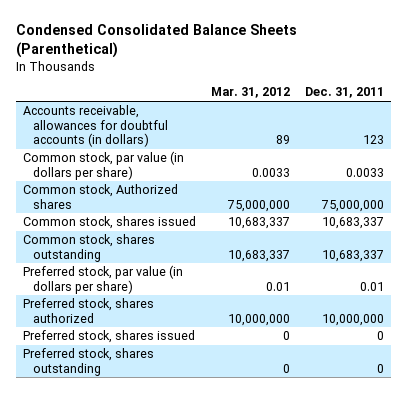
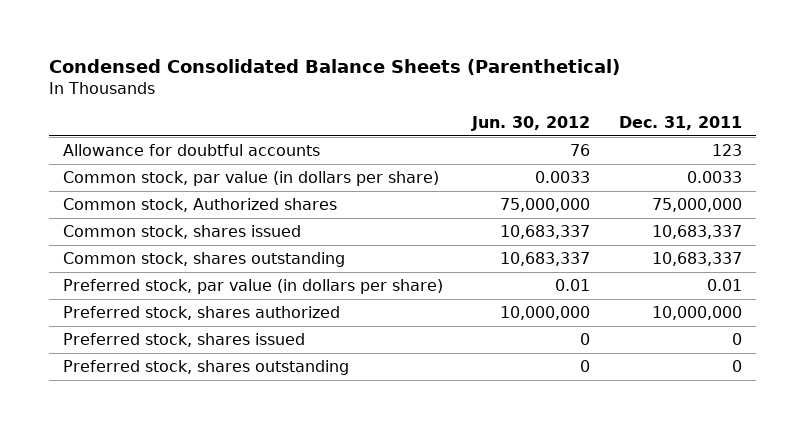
[211,87,291,99] Mar. 31, 2012 -> none
none -> [471,116,591,132] Jun. 30, 2012
[23,105,169,147] Accounts receivable, allowances for doubtful accounts (in dollars) -> [63,144,321,157] Allowance for doubtful accounts

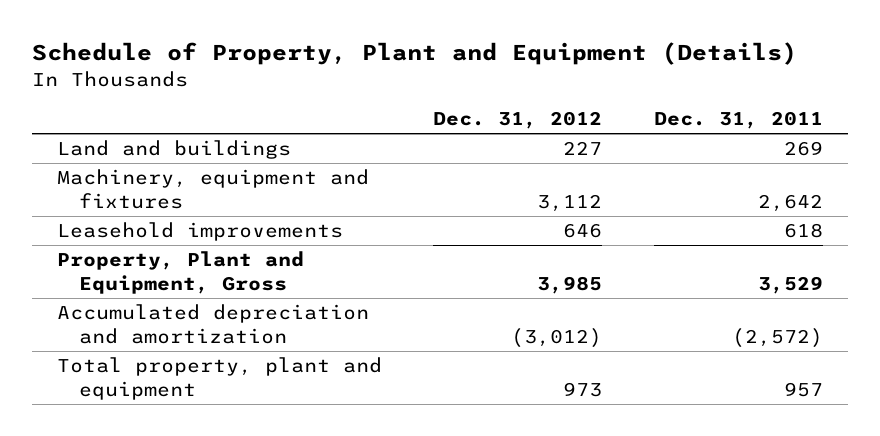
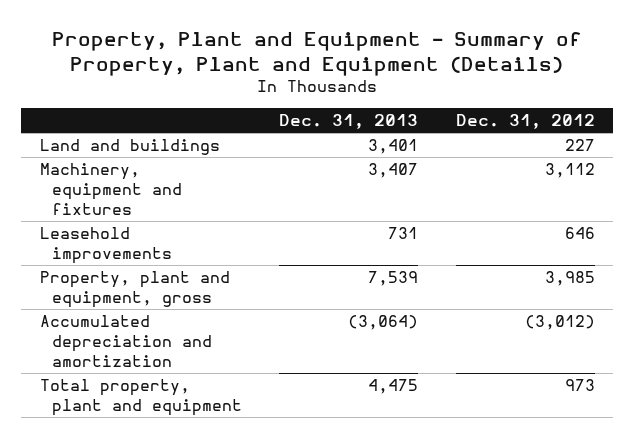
[31,42,797,66] Schedule of Property, Plant and Equipment (Details) -> [52,31,583,76] Property, Plant and Equipment - Summary of Property, Plant and Equipment (Details)
[653,111,823,130] Dec. 31, 2011 -> none
none -> [279,114,419,130] Dec. 31, 2013
[57,250,305,294] Property, Plant and Equipment, Gross -> [39,271,230,309] Property, plant and equipment, gross

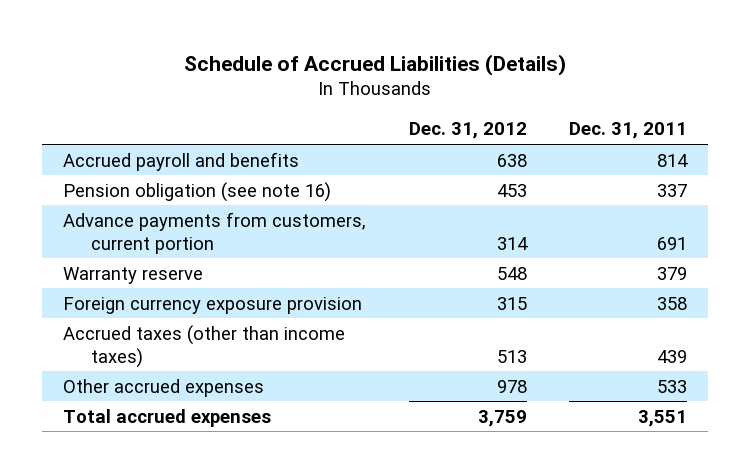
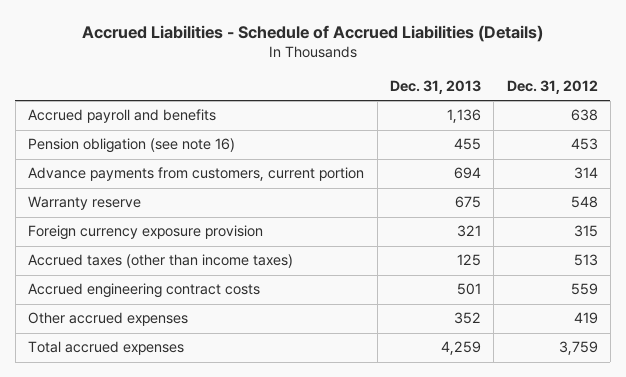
[184,53,567,76] Schedule of Accrued Liabilities (Details) -> [81,24,543,42] Accrued Liabilities - Schedule of Accrued Liabilities (Details)
[568,122,687,140] Dec. 31, 2011 -> none
none -> [389,79,481,94] Dec. 31, 2013
none -> [28,283,261,299] Accrued engineering contract costs
[496,379,527,393] 978 -> [573,312,598,325] 419

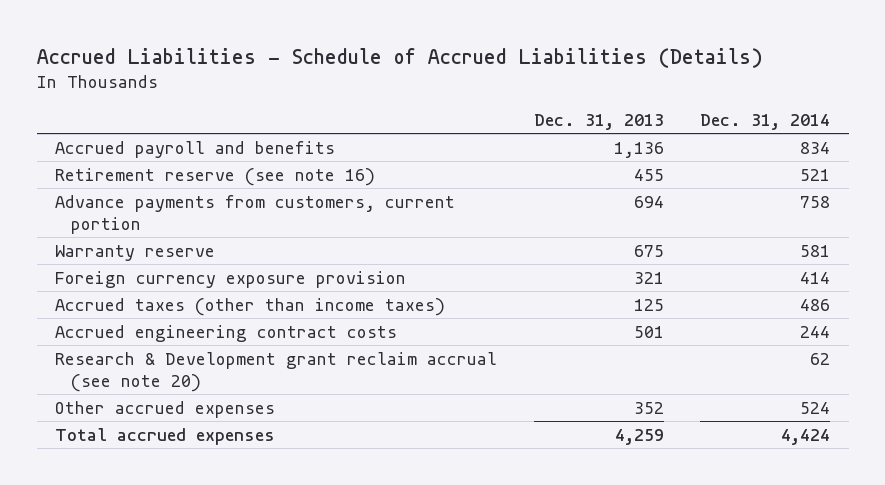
[506,79,598,94] Dec. 31, 2012 -> none
none -> [700,113,831,130] Dec. 31, 2014
[28,138,236,154] Pension obligation (see note 16) -> [54,167,375,186] Retirement reserve (see note 16)
none -> [54,351,497,392] Research & Development grant reclaim accrual (see note 20)

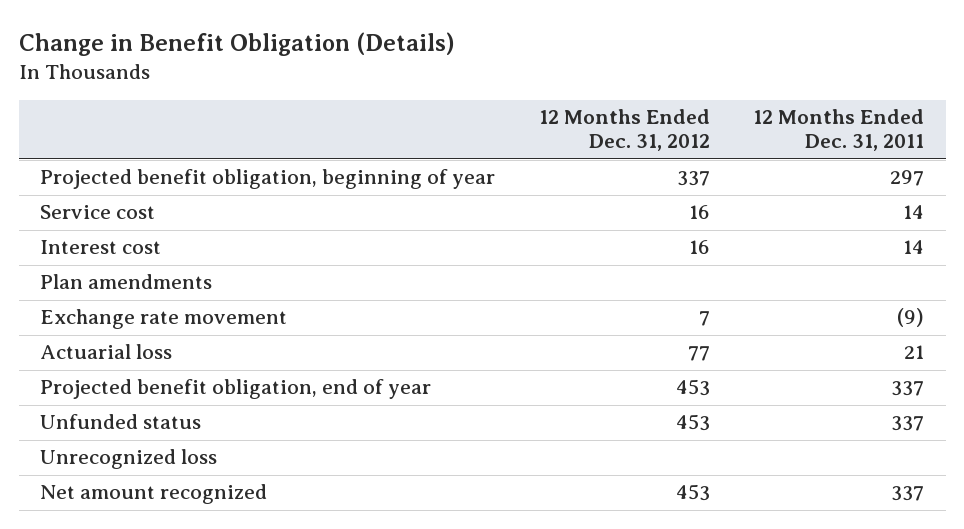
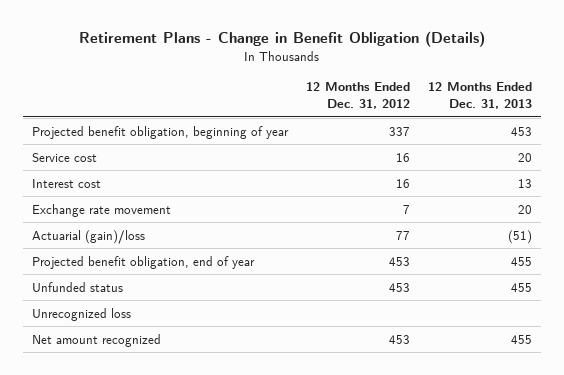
[18,31,455,56] Change in Benefit Obligation (Details) -> [79,31,486,48] Retirement Plans - Change in Benefit Obligation (Details)
[753,109,925,152] 12 Months Ended Dec. 31, 2011 -> none
none -> [427,82,532,110] 12 Months Ended Dec. 31, 2013
[40,274,213,290] Plan amendments -> none
[40,344,173,360] Actuarial loss -> [32,229,146,244] Actuarial (gain)/loss

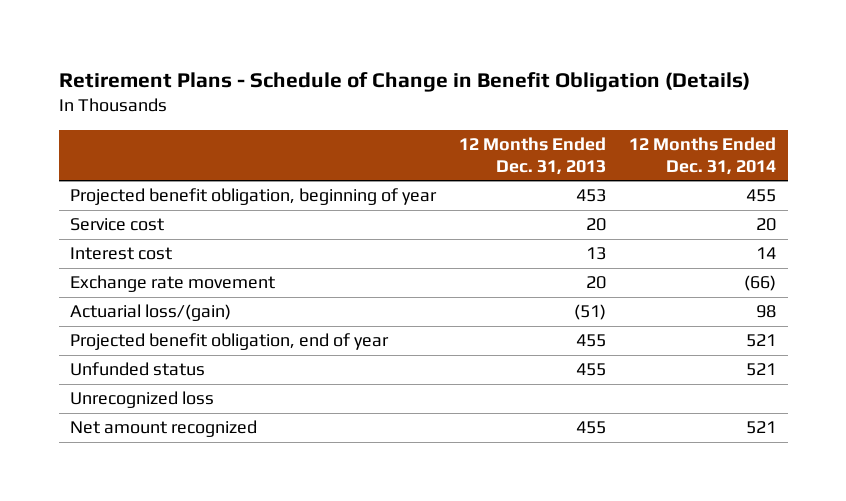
[79,31,486,48] Retirement Plans - Change in Benefit Obligation (Details) -> [58,71,750,92] Retirement Plans - Schedule of Change in Benefit Obligation (Details)
[306,82,411,110] 12 Months Ended Dec. 31, 2012 -> none
none -> [629,136,777,175] 12 Months Ended Dec. 31, 2014
[32,229,146,244] Actuarial (gain)/loss -> [70,304,232,322] Actuarial loss/(gain)

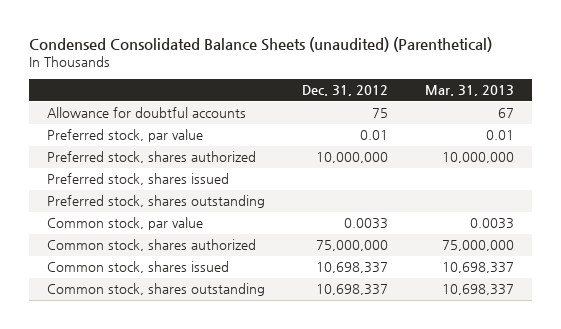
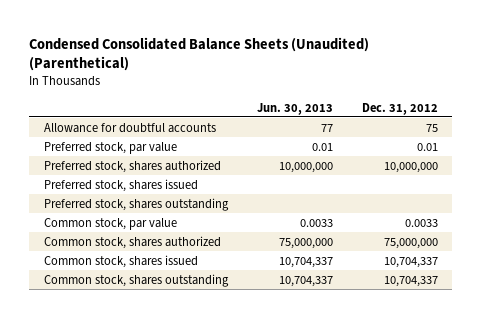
[28,36,492,52] Condensed Consolidated Balance Sheets (unaudited) (Parenthetical) -> [29,36,370,72] Condensed Consolidated Balance Sheets (Unaudited) (Parenthetical)
[424,85,514,97] Mar. 31, 2013 -> none
none -> [256,102,333,115] Jun. 30, 2013
[315,262,388,274] 10,698,337 -> [383,256,438,268] 10,704,337
[315,284,388,296] 10,698,337 -> [383,275,438,287] 10,704,337

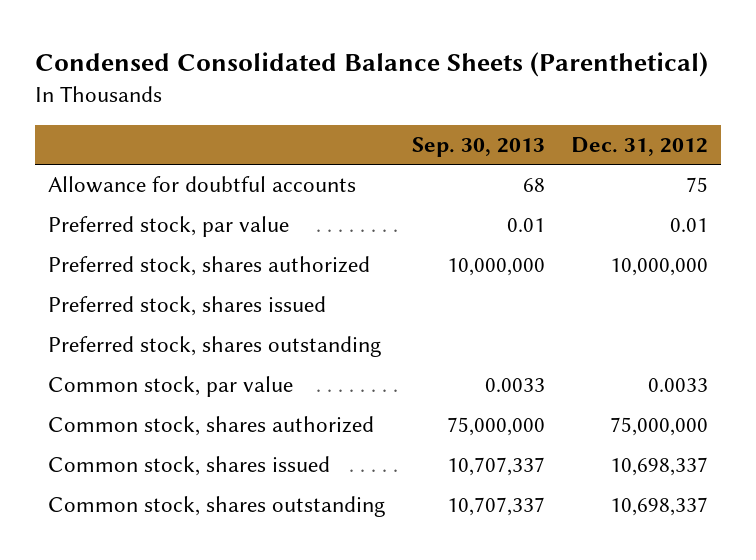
[29,36,370,72] Condensed Consolidated Balance Sheets (Unaudited) (Parenthetical) -> [34,51,708,77] Condensed Consolidated Balance Sheets (Parenthetical)
[256,102,333,115] Jun. 30, 2013 -> none
none -> [411,136,545,157] Sep. 30, 2013
[383,256,438,268] 10,704,337 -> [610,457,709,477] 10,698,337
[383,275,438,287] 10,704,337 -> [610,497,709,517] 10,698,337

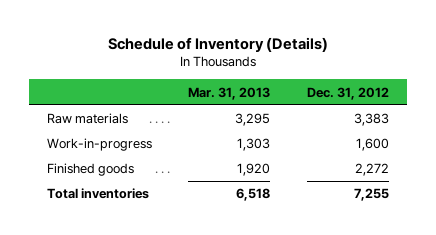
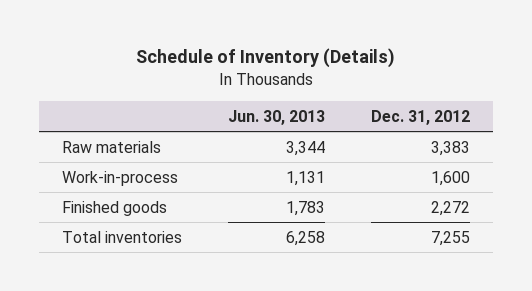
[188,86,271,100] Mar. 31, 2013 -> none
none -> [227,109,325,125] Jun. 30, 2013
[46,138,152,152] Work-in-progress -> [61,170,178,186] Work-in-process

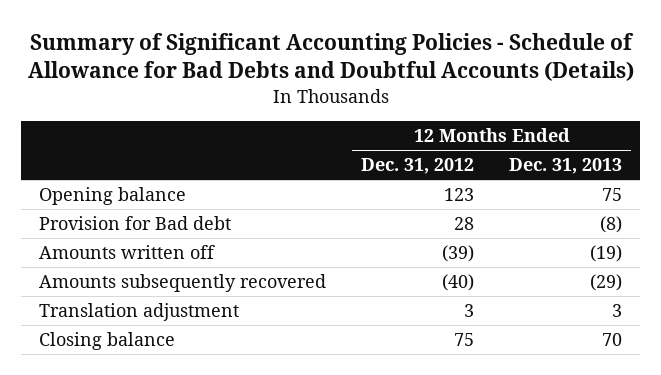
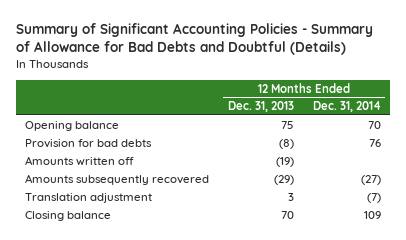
[27,32,634,82] Summary of Significant Accounting Policies - Schedule of Allowance for Bad Debts and Doubtful Accounts (Details) -> [15,22,373,56] Summary of Significant Accounting Policies - Summary of Allowance for Bad Debts and Doubtful (Details)
[361,158,475,175] Dec. 31, 2012 -> none
none -> [312,101,381,113] Dec. 31, 2014
[39,216,232,231] Provision for Bad debt -> [25,138,153,148] Provision for bad debts

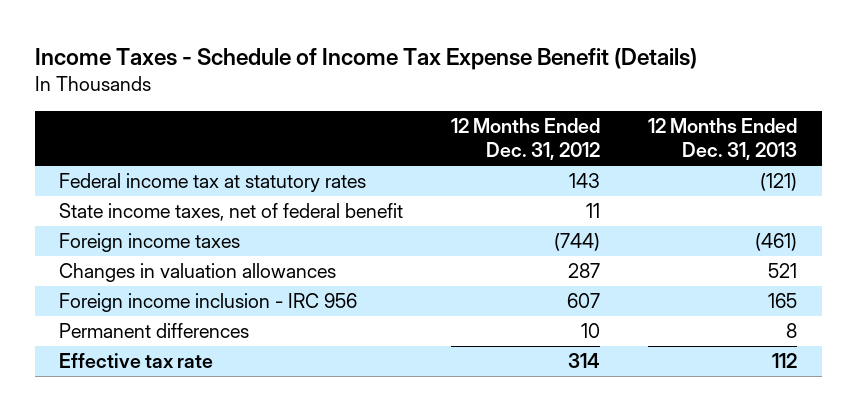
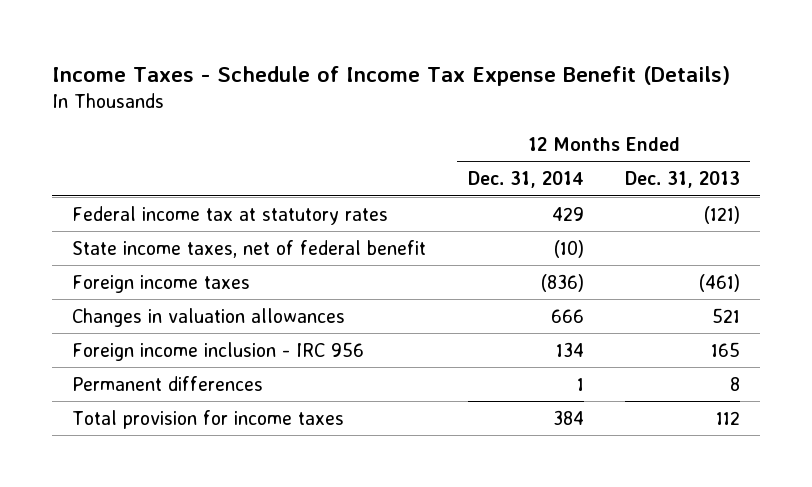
[451,118,601,161] 12 Months Ended Dec. 31, 2012 -> none
none -> [467,171,584,189] Dec. 31, 2014
[58,353,213,369] Effective tax rate -> [72,409,345,429] Total provision for income taxes

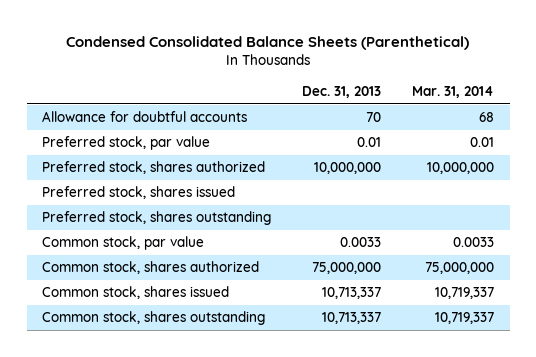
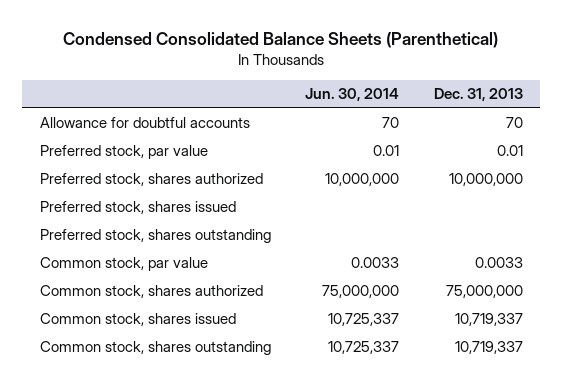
[412,85,495,98] Mar. 31, 2014 -> none
none -> [305,88,400,102] Jun. 30, 2014
[322,287,382,300] 10,713,337 -> [455,313,524,327] 10,719,337
[322,312,382,325] 10,713,337 -> [455,341,524,355] 10,719,337

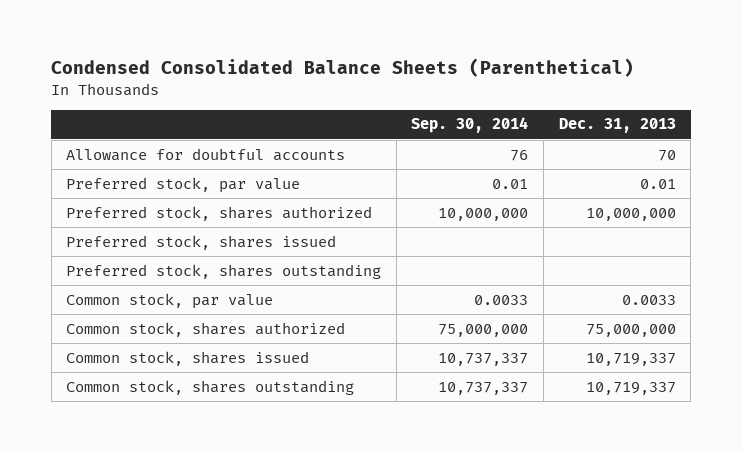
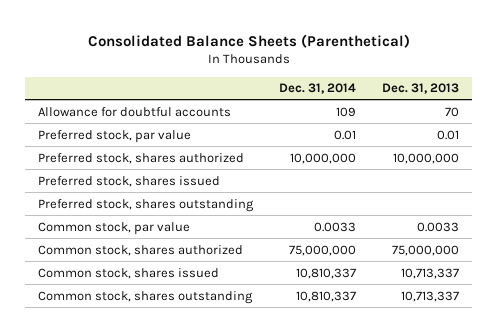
[51,58,635,78] Condensed Consolidated Balance Sheets (Parenthetical) -> [87,33,410,48] Consolidated Balance Sheets (Parenthetical)
[411,117,529,134] Sep. 30, 2014 -> none
none -> [279,83,357,95] Dec. 31, 2014
[585,352,676,366] 10,719,337 -> [400,267,459,279] 10,713,337
[585,381,676,395] 10,719,337 -> [400,290,459,302] 10,713,337

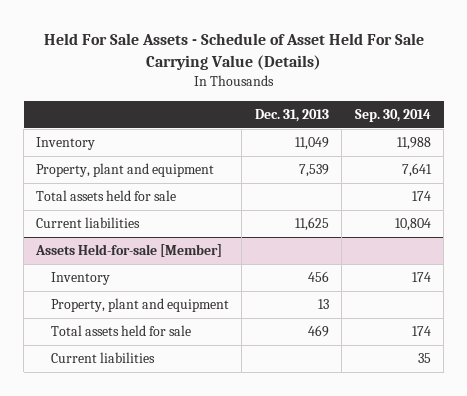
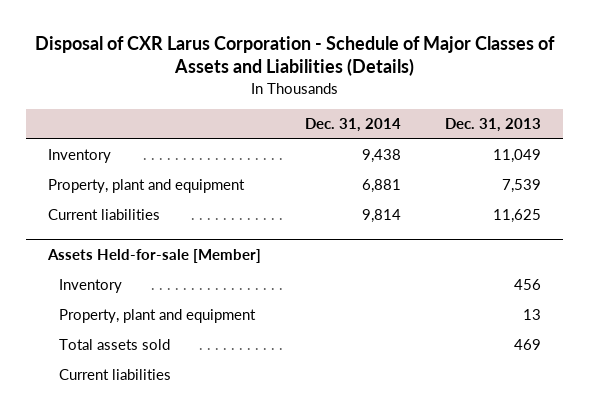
[43,33,424,71] Held For Sale Assets - Schedule of Asset Held For Sale Carrying Value (Details) -> [34,35,555,77] Disposal of CXR Larus Corporation - Schedule of Major Classes of Assets and Liabilities (Details)
[354,109,431,123] Sep. 30, 2014 -> none
none -> [305,118,402,133] Dec. 31, 2014
[36,190,177,202] Total assets held for sale -> none
[51,325,192,337] Total assets held for sale -> [59,339,171,351] Total assets sold

